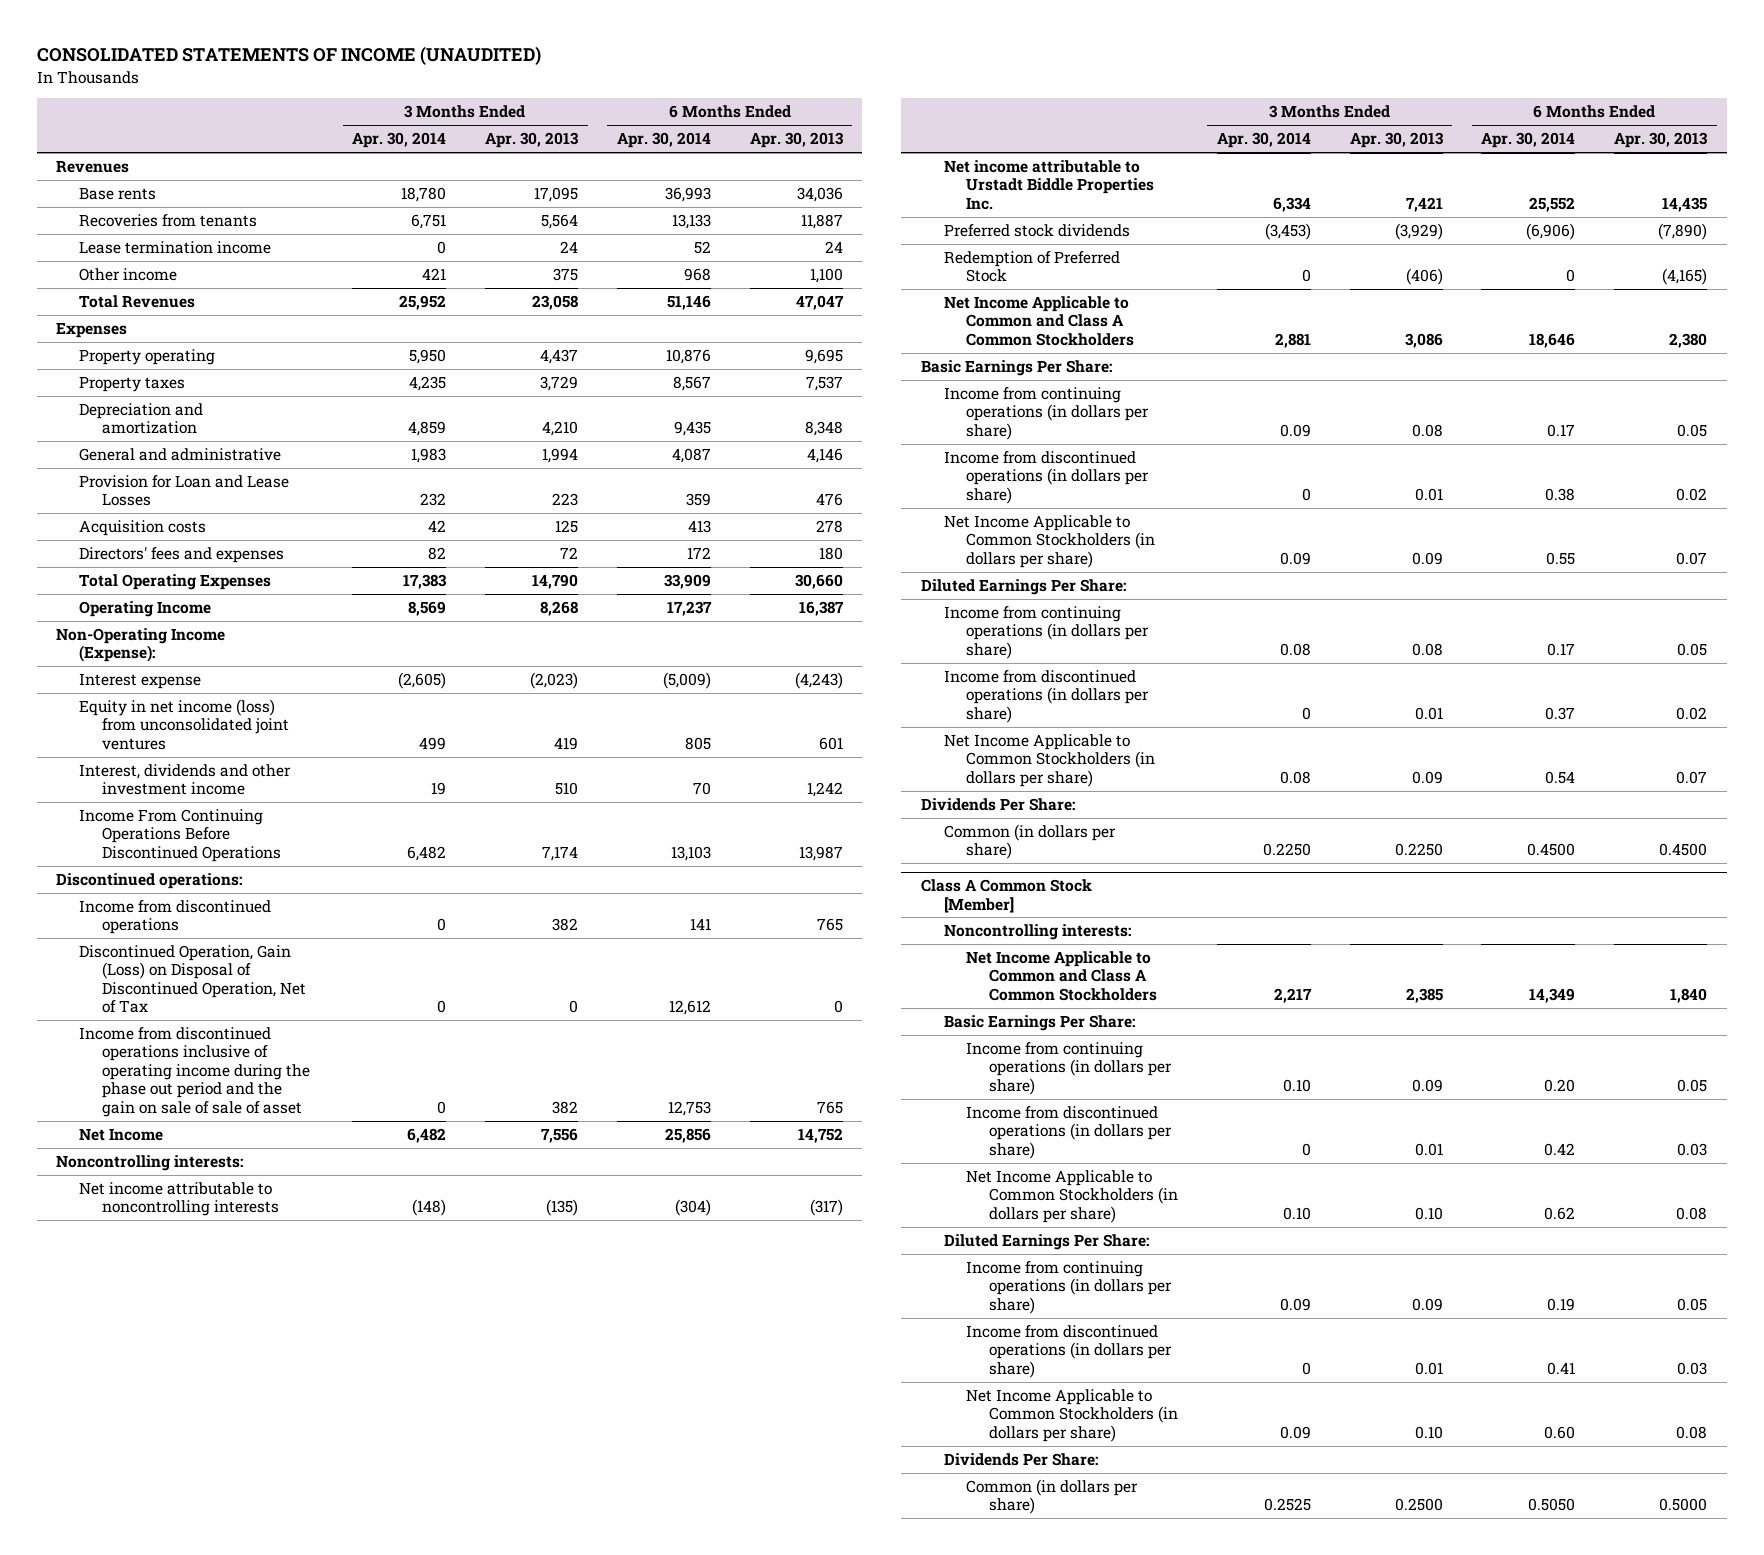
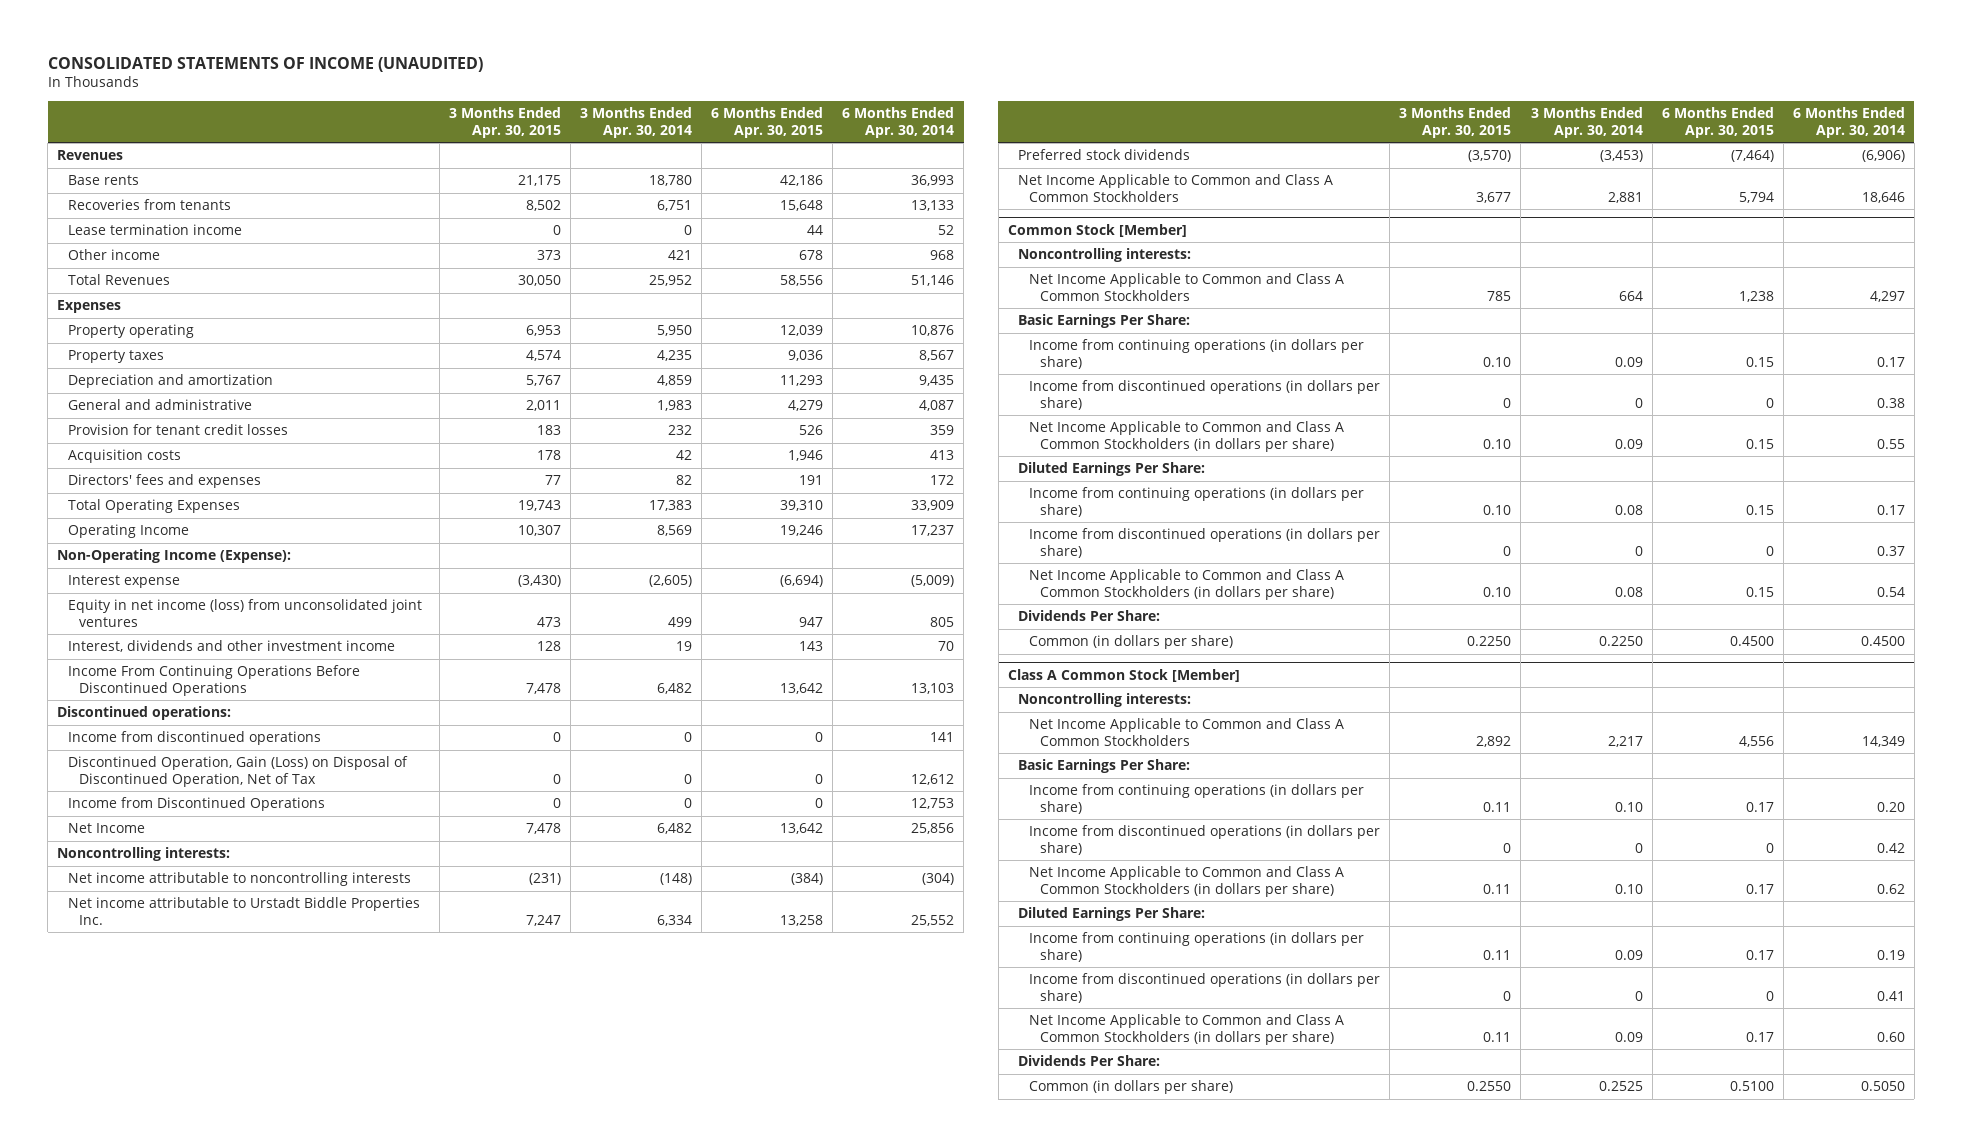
[485,132,580,149] Apr. 30, 2013 -> none
[749,132,844,149] Apr. 30, 2013 -> none
none -> [448,107,561,138] 3 Months Ended Apr. 30, 2015
none -> [711,107,824,138] 6 Months Ended Apr. 30, 2015
[79,475,290,507] Provision for Loan and Lease Losses -> [68,424,289,436] Provision for tenant credit losses
[79,1027,310,1117] Income from discontinued operations inclusive of operating income during the phase out period and the gain on sale of sale of asset -> [68,797,326,812] Income from Discontinued Operations
[943,251,1120,283] Redemption of Preferred Stock -> none
none -> [1007,223,1187,237] Common Stock [Member]
none -> [1018,248,1192,263] Noncontrolling interests:
none -> [1029,273,1345,301] Net Income Applicable to Common and Class A Common Stockholders
[943,515,1156,568] Net Income Applicable to Common Stockholders (in dollars per share) -> [1029,421,1345,452] Net Income Applicable to Common and Class A Common Stockholders (in dollars per share)
[943,734,1156,787] Net Income Applicable to Common Stockholders (in dollars per share) -> [1029,569,1345,600] Net Income Applicable to Common and Class A Common Stockholders (in dollars per share)
[966,1170,1178,1223] Net Income Applicable to Common Stockholders (in dollars per share) -> [1029,866,1345,897] Net Income Applicable to Common and Class A Common Stockholders (in dollars per share)
[966,1389,1178,1442] Net Income Applicable to Common Stockholders (in dollars per share) -> [1029,1014,1345,1045] Net Income Applicable to Common and Class A Common Stockholders (in dollars per share)

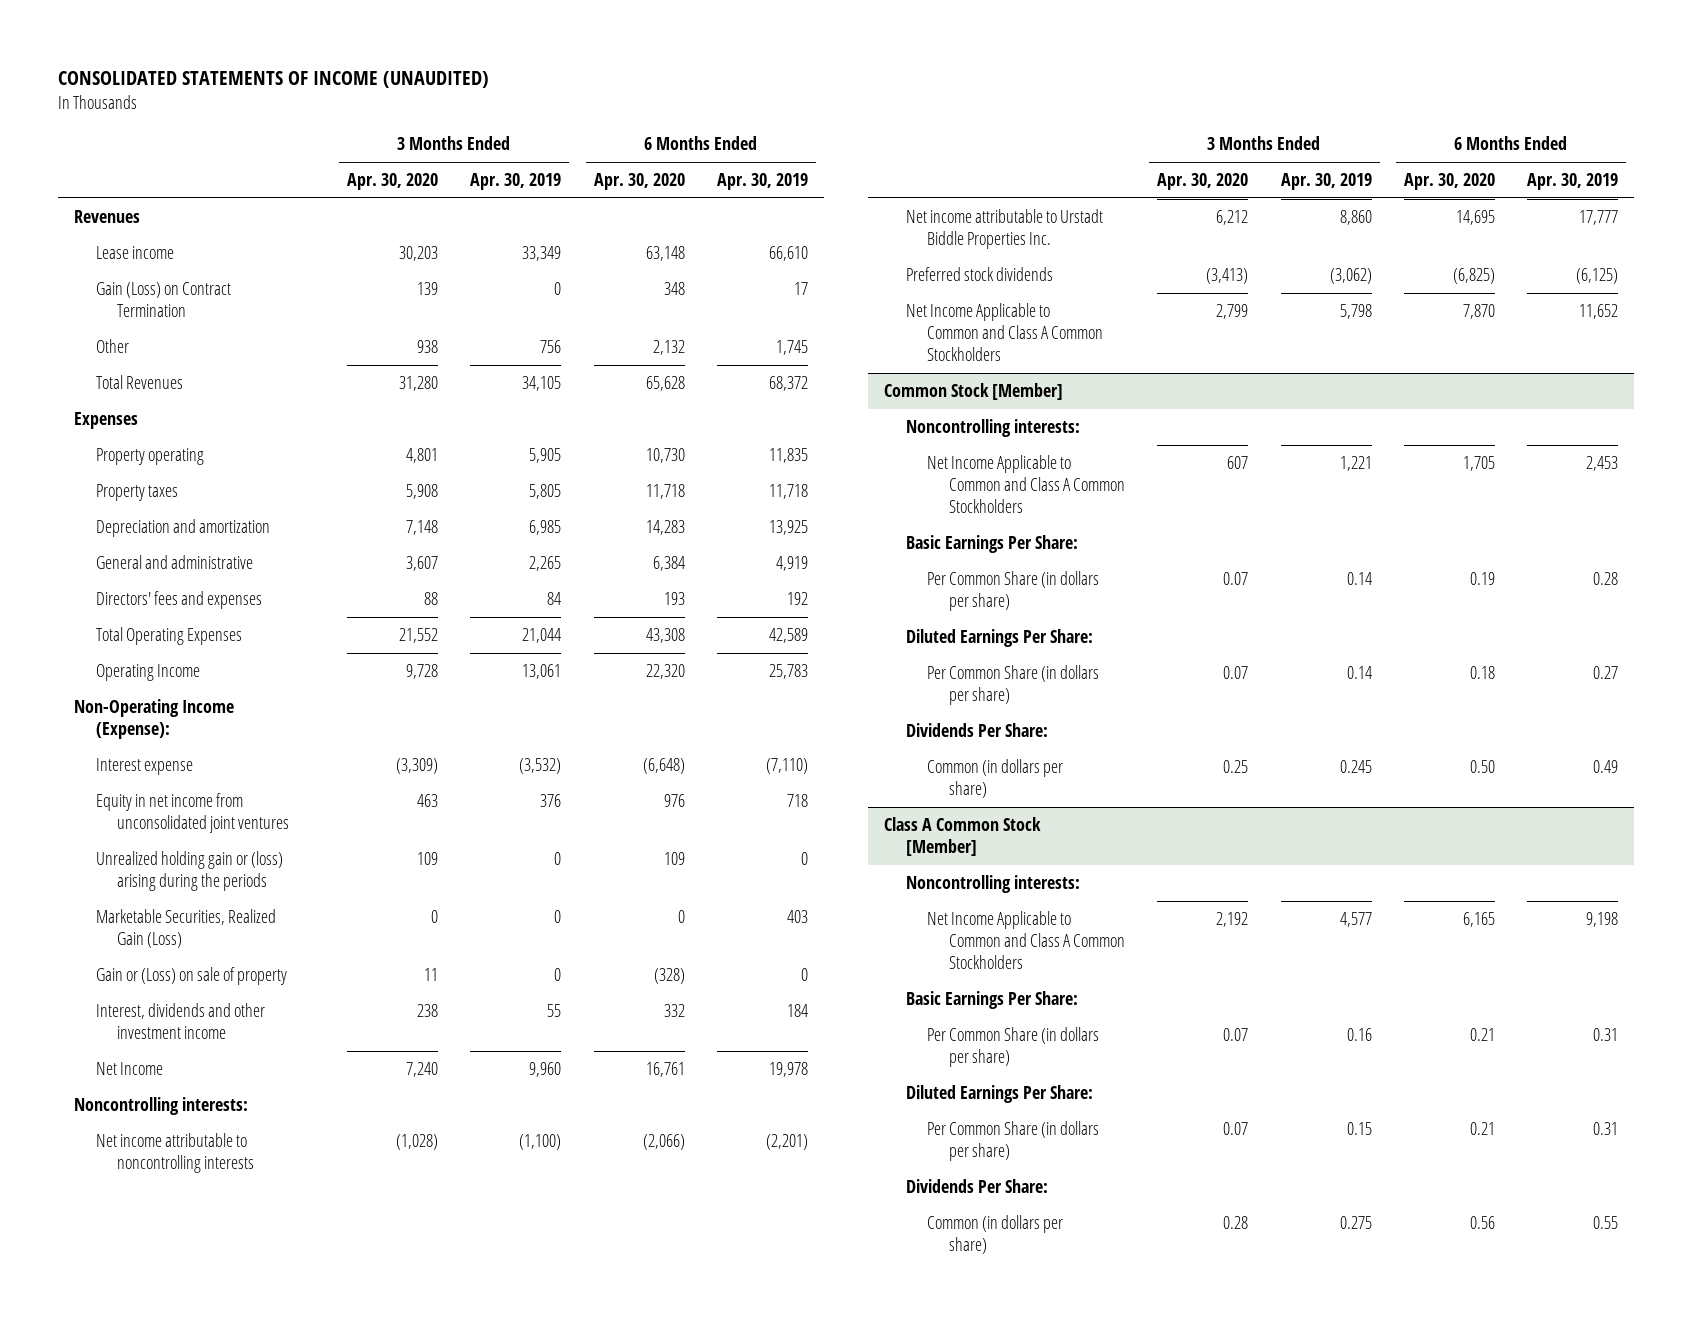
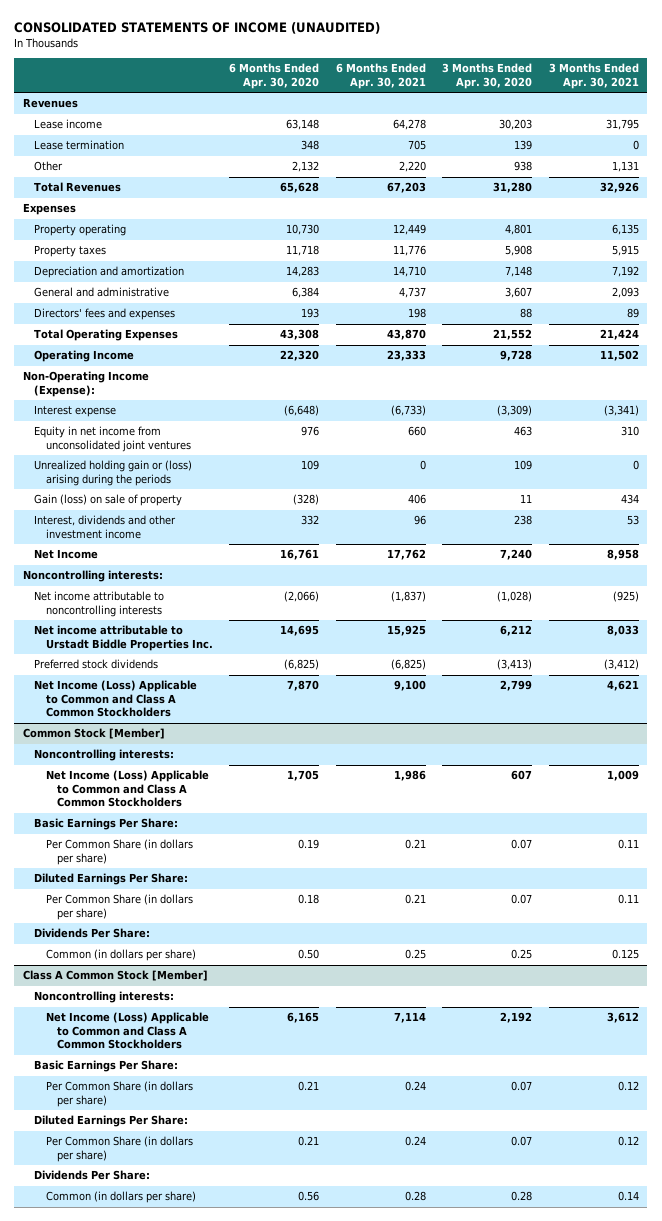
[470,173,562,191] Apr. 30, 2019 -> none
[716,173,808,191] Apr. 30, 2019 -> none
none -> [335,63,426,89] 6 Months Ended Apr. 30, 2021
none -> [549,63,640,89] 3 Months Ended Apr. 30, 2021
[95,282,231,318] Gain (Loss) on Contract Termination -> [34,140,125,151] Lease termination
[95,909,276,949] Marketable Securities, Realized Gain (Loss) -> none
[95,967,287,986] Gain or (Loss) on sale of property -> [34,494,183,507] Gain (loss) on sale of property
[905,303,1104,362] Net Income Applicable to Common and Class A Common Stockholders -> [34,680,198,718] Net Income (Loss) Applicable to Common and Class A Common Stockholders
[927,455,1125,514] Net Income Applicable to Common and Class A Common Stockholders -> [45,770,209,808] Net Income (Loss) Applicable to Common and Class A Common Stockholders
[927,911,1125,970] Net Income Applicable to Common and Class A Common Stockholders -> [45,1012,209,1050] Net Income (Loss) Applicable to Common and Class A Common Stockholders

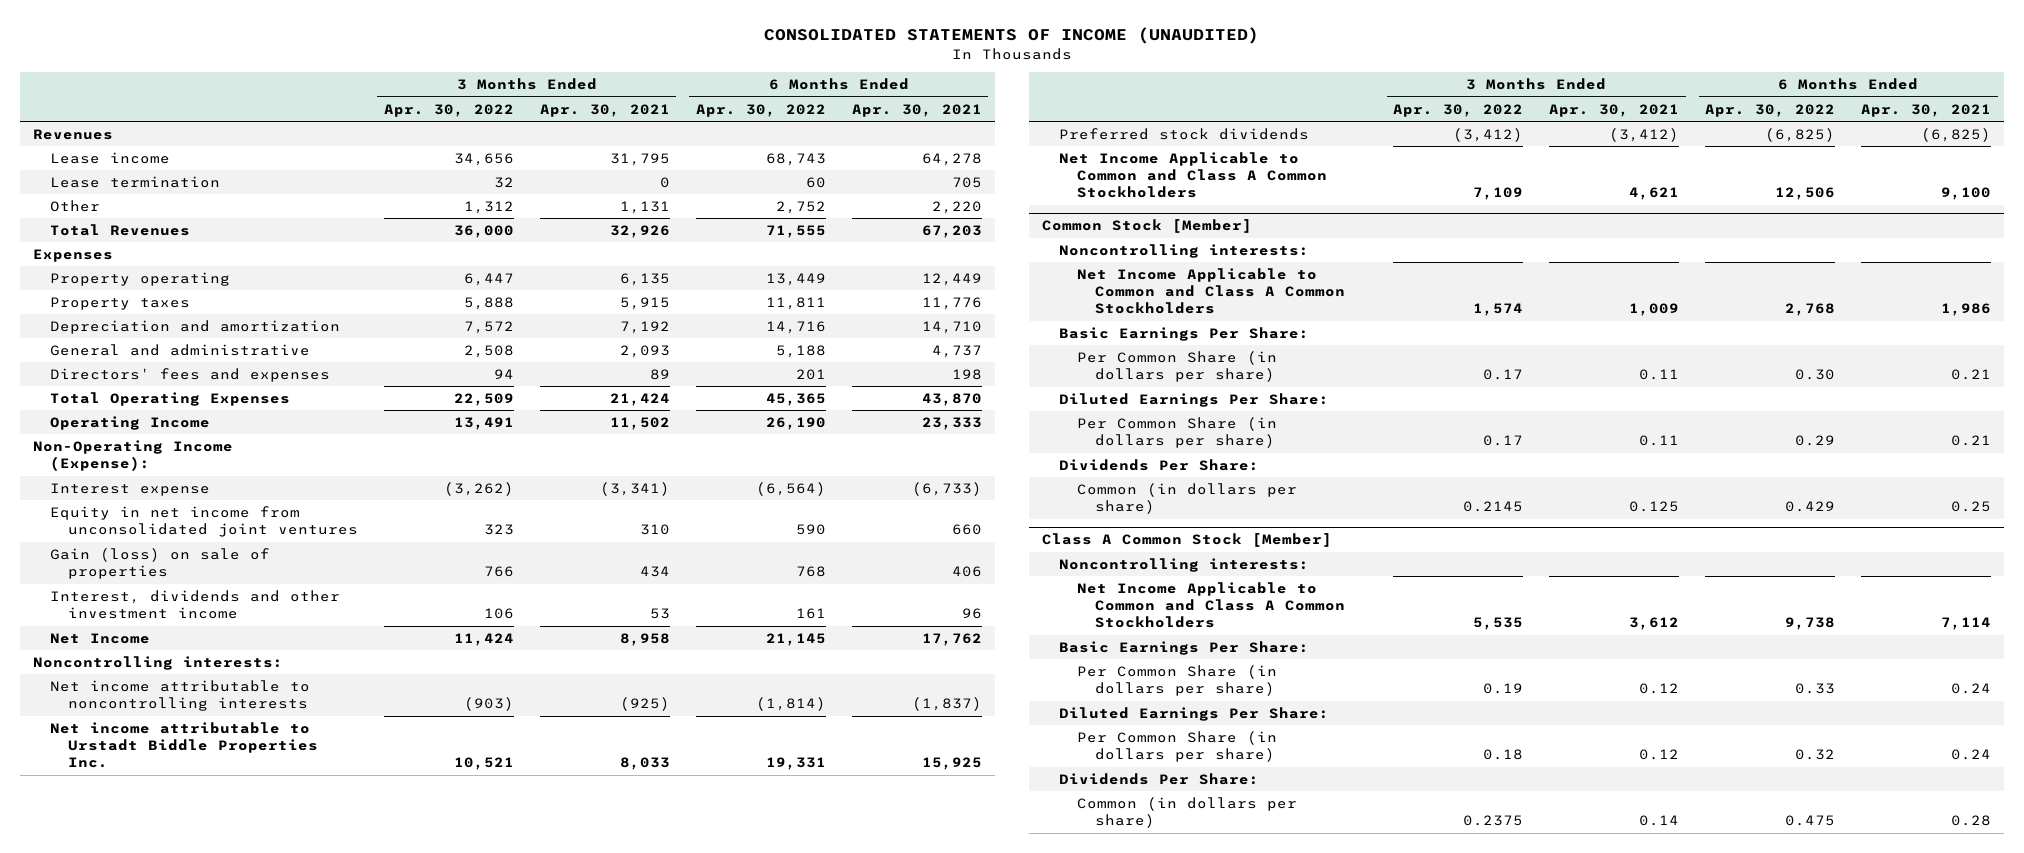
[229,63,320,89] 6 Months Ended Apr. 30, 2020 -> none
[442,63,533,89] 3 Months Ended Apr. 30, 2020 -> none
none -> [383,103,514,117] Apr. 30, 2022
none -> [695,103,826,117] Apr. 30, 2022
[34,460,193,486] Unrealized holding gain or (loss) arising during the periods -> none
[34,494,183,507] Gain (loss) on sale of property -> [50,547,271,580] Gain (loss) on sale of properties
[34,680,198,718] Net Income (Loss) Applicable to Common and Class A Common Stockholders -> [1059,151,1328,199] Net Income Applicable to Common and Class A Common Stockholders
[45,770,209,808] Net Income (Loss) Applicable to Common and Class A Common Stockholders -> [1077,267,1345,315] Net Income Applicable to Common and Class A Common Stockholders
[45,1012,209,1050] Net Income (Loss) Applicable to Common and Class A Common Stockholders -> [1077,581,1345,629] Net Income Applicable to Common and Class A Common Stockholders

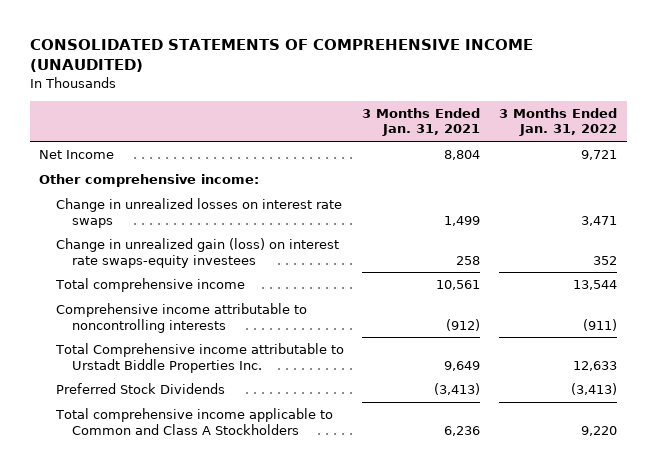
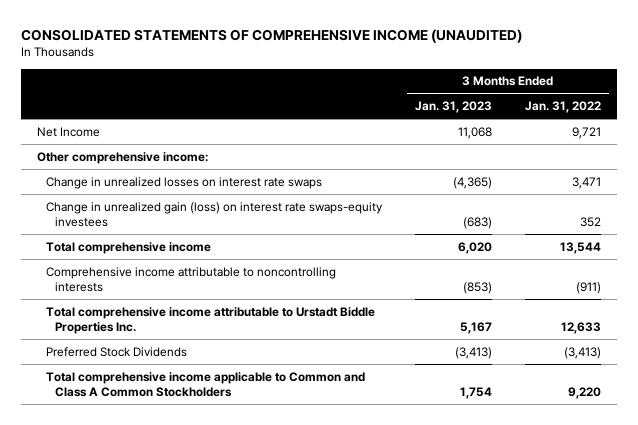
[362,108,481,137] 3 Months Ended Jan. 31, 2021 -> none
none -> [414,101,492,114] Jan. 31, 2023
[54,343,344,373] Total Comprehensive income attributable to Urstadt Biddle Properties Inc. -> [46,306,376,335] Total comprehensive income attributable to Urstadt Biddle Properties Inc.
[54,408,333,435] Total comprehensive income applicable to Common and Class A Stockholders -> [46,371,366,398] Total comprehensive income applicable to Common and Class A Common Stockholders

